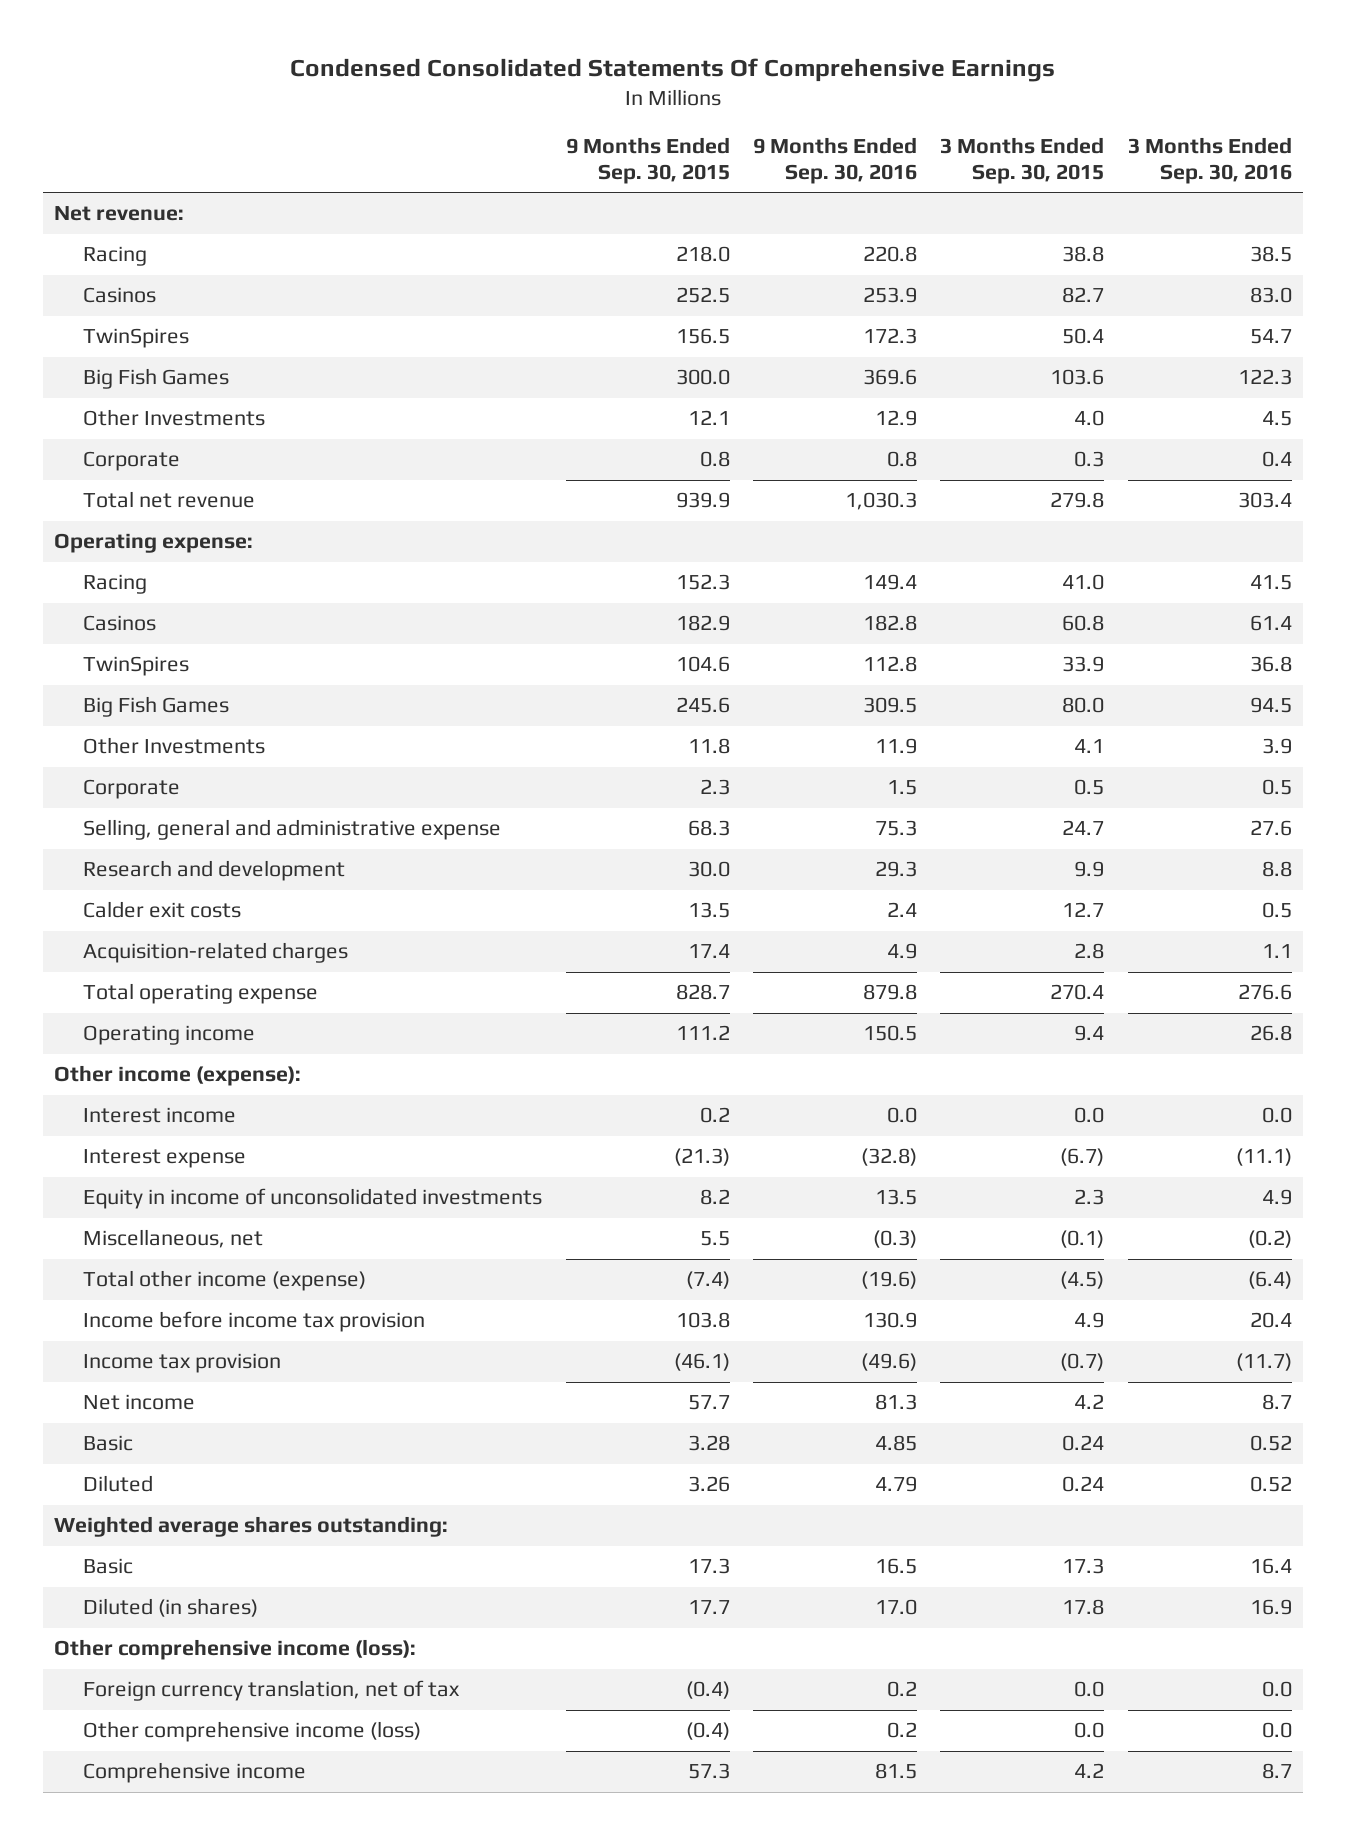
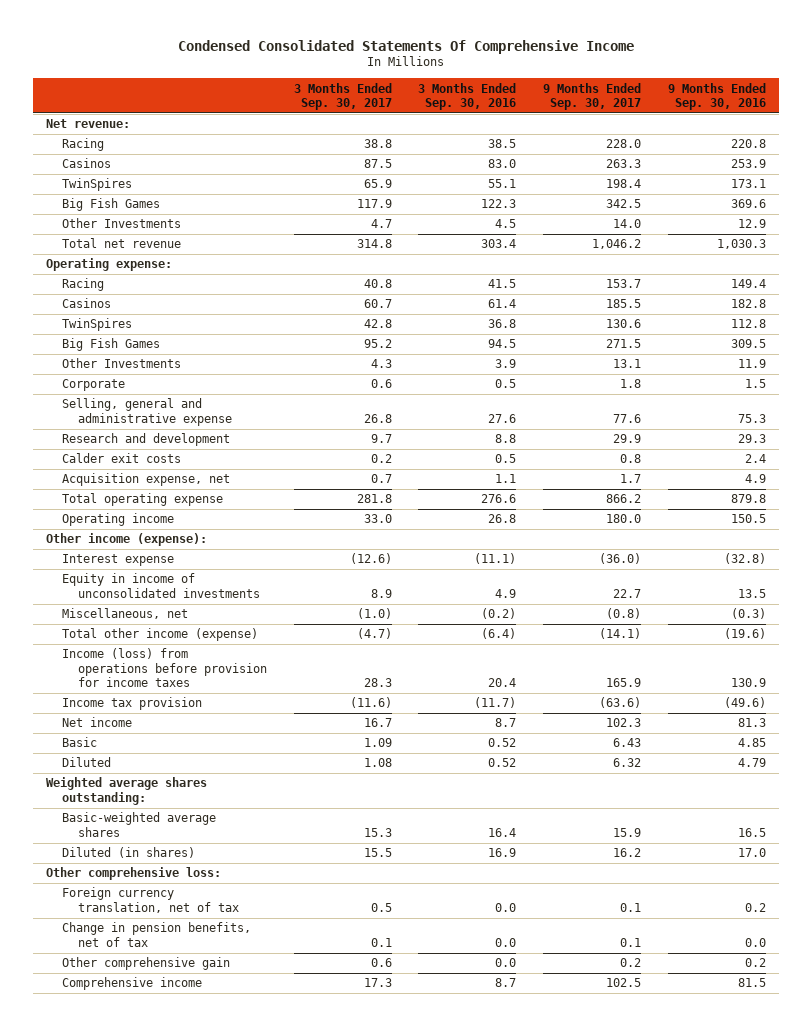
[290,57,1056,82] Condensed Consolidated Statements Of Comprehensive Earnings -> [178,39,635,54] Condensed Consolidated Statements Of Comprehensive Income
[565,137,730,184] 9 Months Ended Sep. 30, 2015 -> none
[940,137,1105,184] 3 Months Ended Sep. 30, 2015 -> none
none -> [293,82,392,110] 3 Months Ended Sep. 30, 2017
none -> [543,82,642,110] 9 Months Ended Sep. 30, 2017
[863,328,918,345] 172.3 -> [730,179,766,189] 173.1
[1249,329,1292,345] 54.7 -> [488,179,517,189] 55.1
[83,451,181,472] Corporate -> none
[83,942,349,964] Acquisition-related charges -> [61,473,230,487] Acquisition expense, net
[83,1107,237,1124] Interest income -> none
[83,1311,426,1333] Income before income tax provision -> [61,648,267,687] Income (loss) from operations before provision for income taxes
[83,1558,134,1575] Basic -> [61,812,216,837] Basic-weighted average shares
[54,1639,417,1661] Other comprehensive income (loss): -> [46,867,222,881] Other comprehensive loss:
none -> [61,922,251,947] Change in pension benefits, net of tax
[83,1721,422,1743] Other comprehensive income (loss) -> [61,957,230,971] Other comprehensive gain

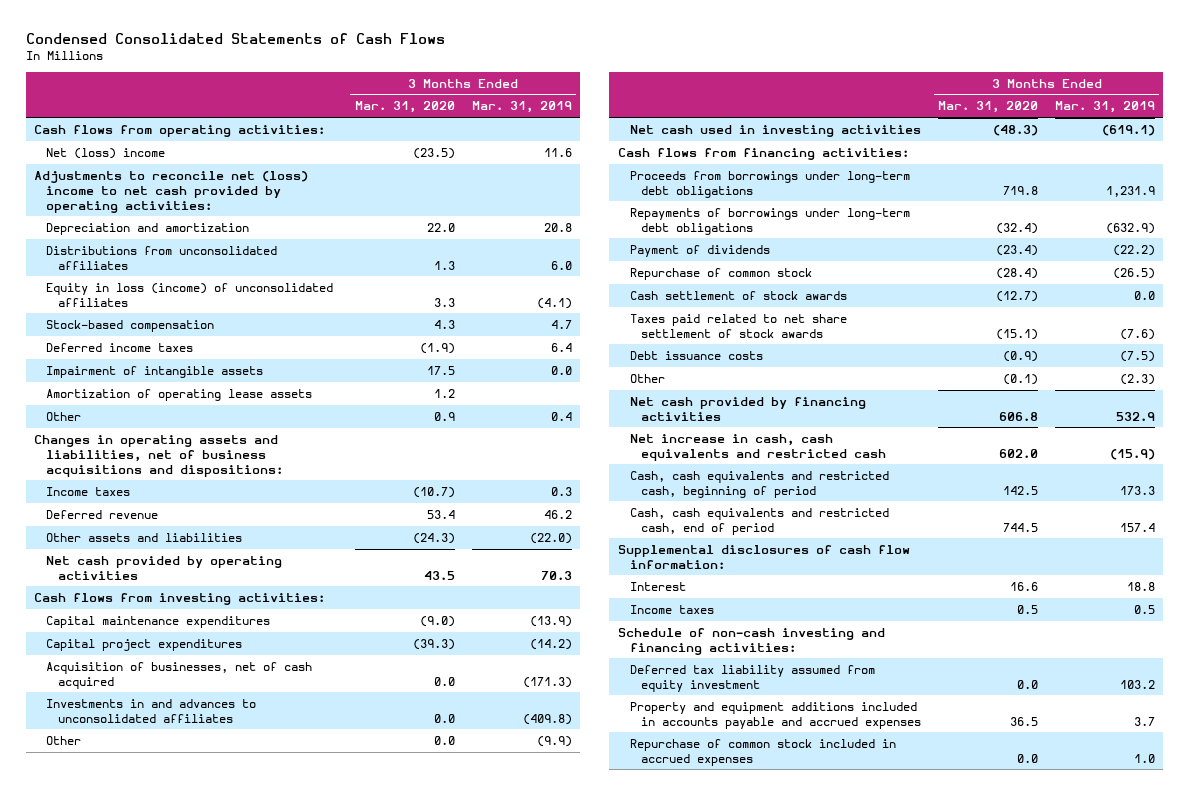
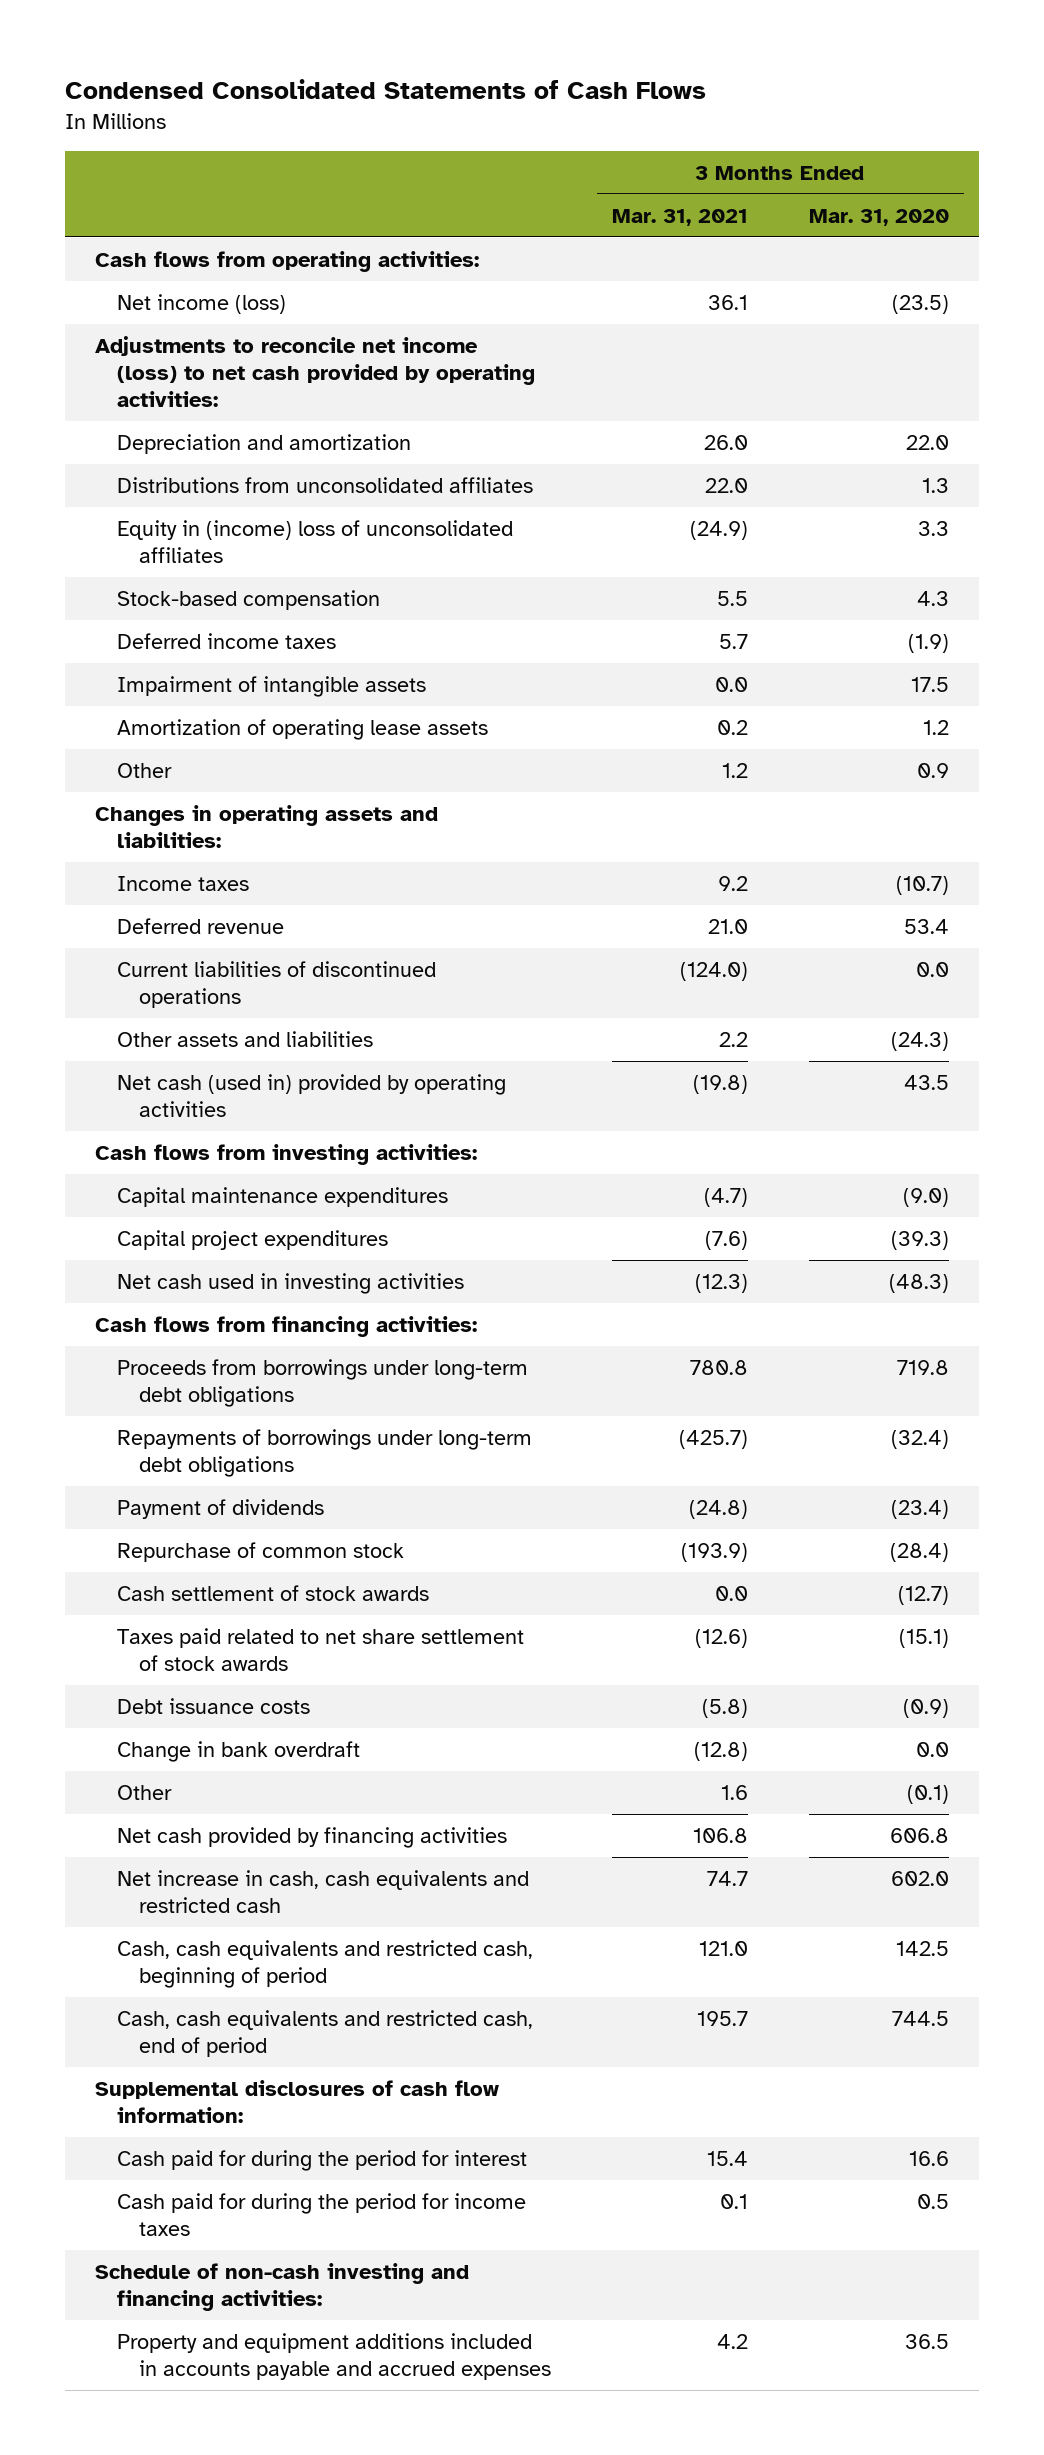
[471,101,572,114] Mar. 31, 2019 -> none
none -> [612,208,749,226] Mar. 31, 2021
[46,147,166,159] Net (loss) income -> [117,294,287,315] Net income (loss)
[34,170,309,213] Adjustments to reconcile net (loss) income to net cash provided by operating activities: -> [94,336,536,408] Adjustments to reconcile net income (loss) to net cash provided by operating activities:
[46,282,334,307] Equity in loss (income) of unconsolidated affiliates -> [117,520,514,564] Equity in (income) loss of unconsolidated affiliates
[34,434,284,477] Changes in operating assets and liabilities, net of business acquisitions and dispositions: -> [94,805,438,849] Changes in operating assets and liabilities:
none -> [117,961,437,1009] Current liabilities of discontinued operations
[46,555,283,580] Net cash provided by operating activities -> [117,1074,507,1118] Net cash (used in) provided by operating activities
[46,661,313,689] Acquisition of businesses, net of cash acquired -> none
[46,698,257,723] Investments in and advances to unconsolidated affiliates -> none
[46,735,82,745] Other -> none
none -> [117,1741,361,1763] Change in bank overdraft
[629,581,686,591] Interest -> [117,2150,528,2172] Cash paid for during the period for interest
[629,604,714,614] Income taxes -> [117,2193,527,2237] Cash paid for during the period for income taxes
[629,664,875,692] Deferred tax liability assumed from equity investment -> none
[629,738,896,766] Repurchase of common stock included in accrued expenses -> none

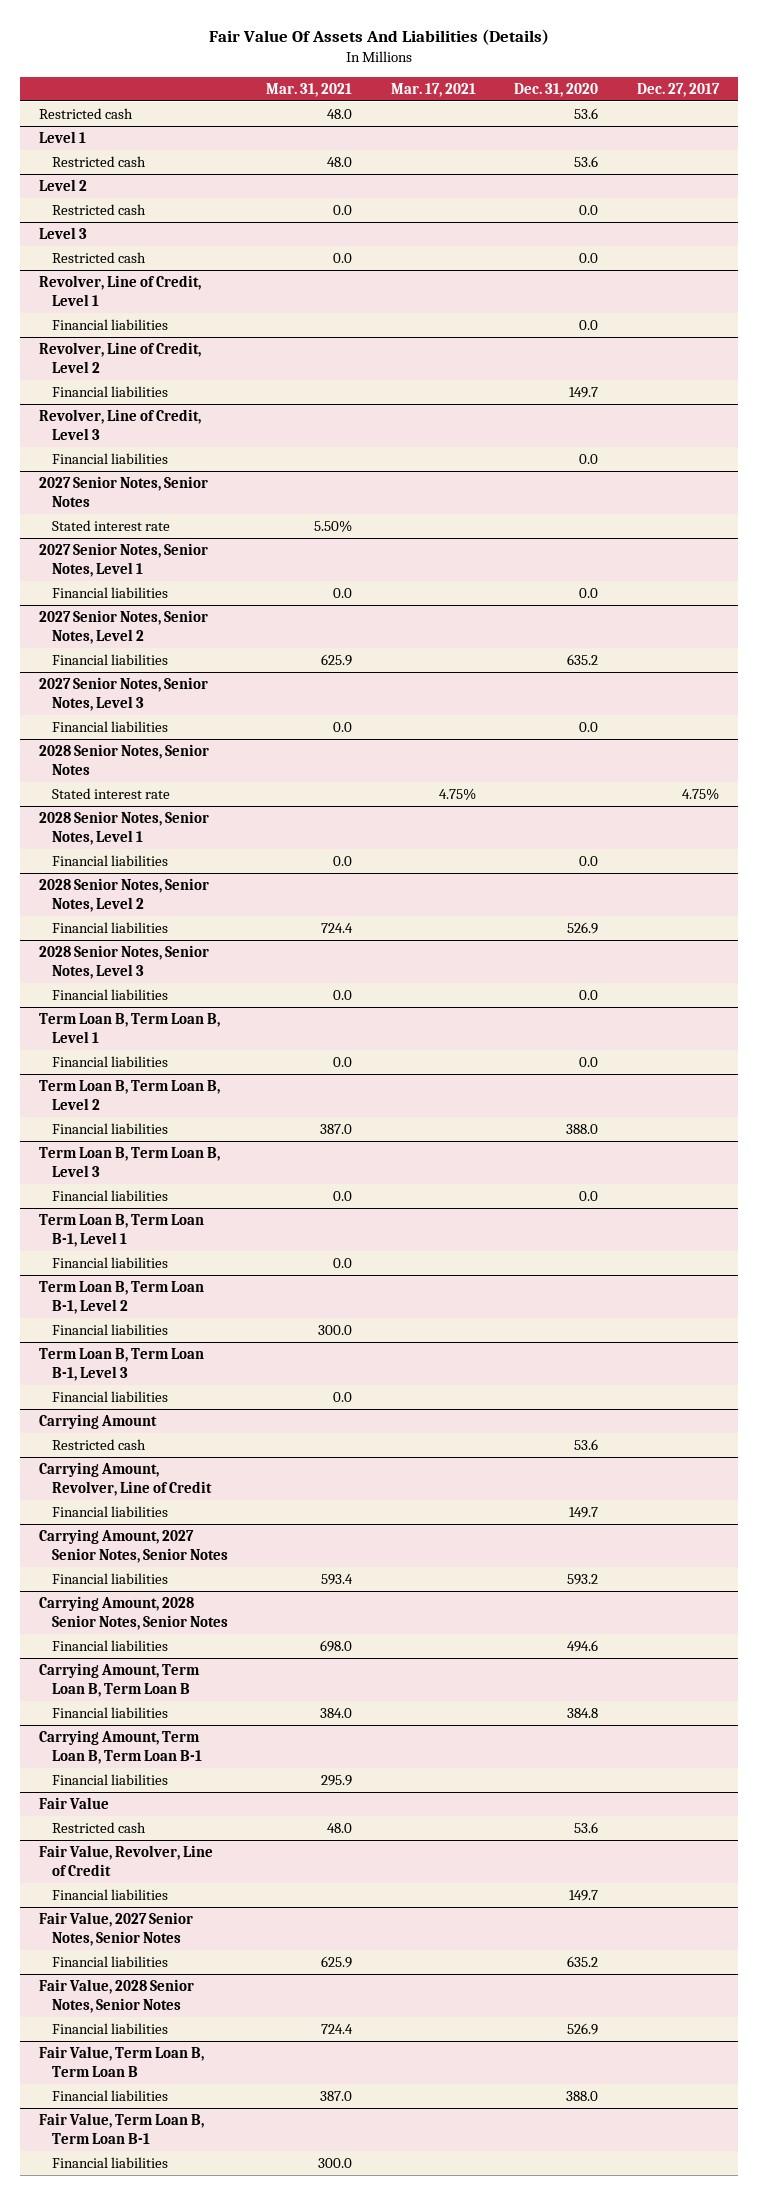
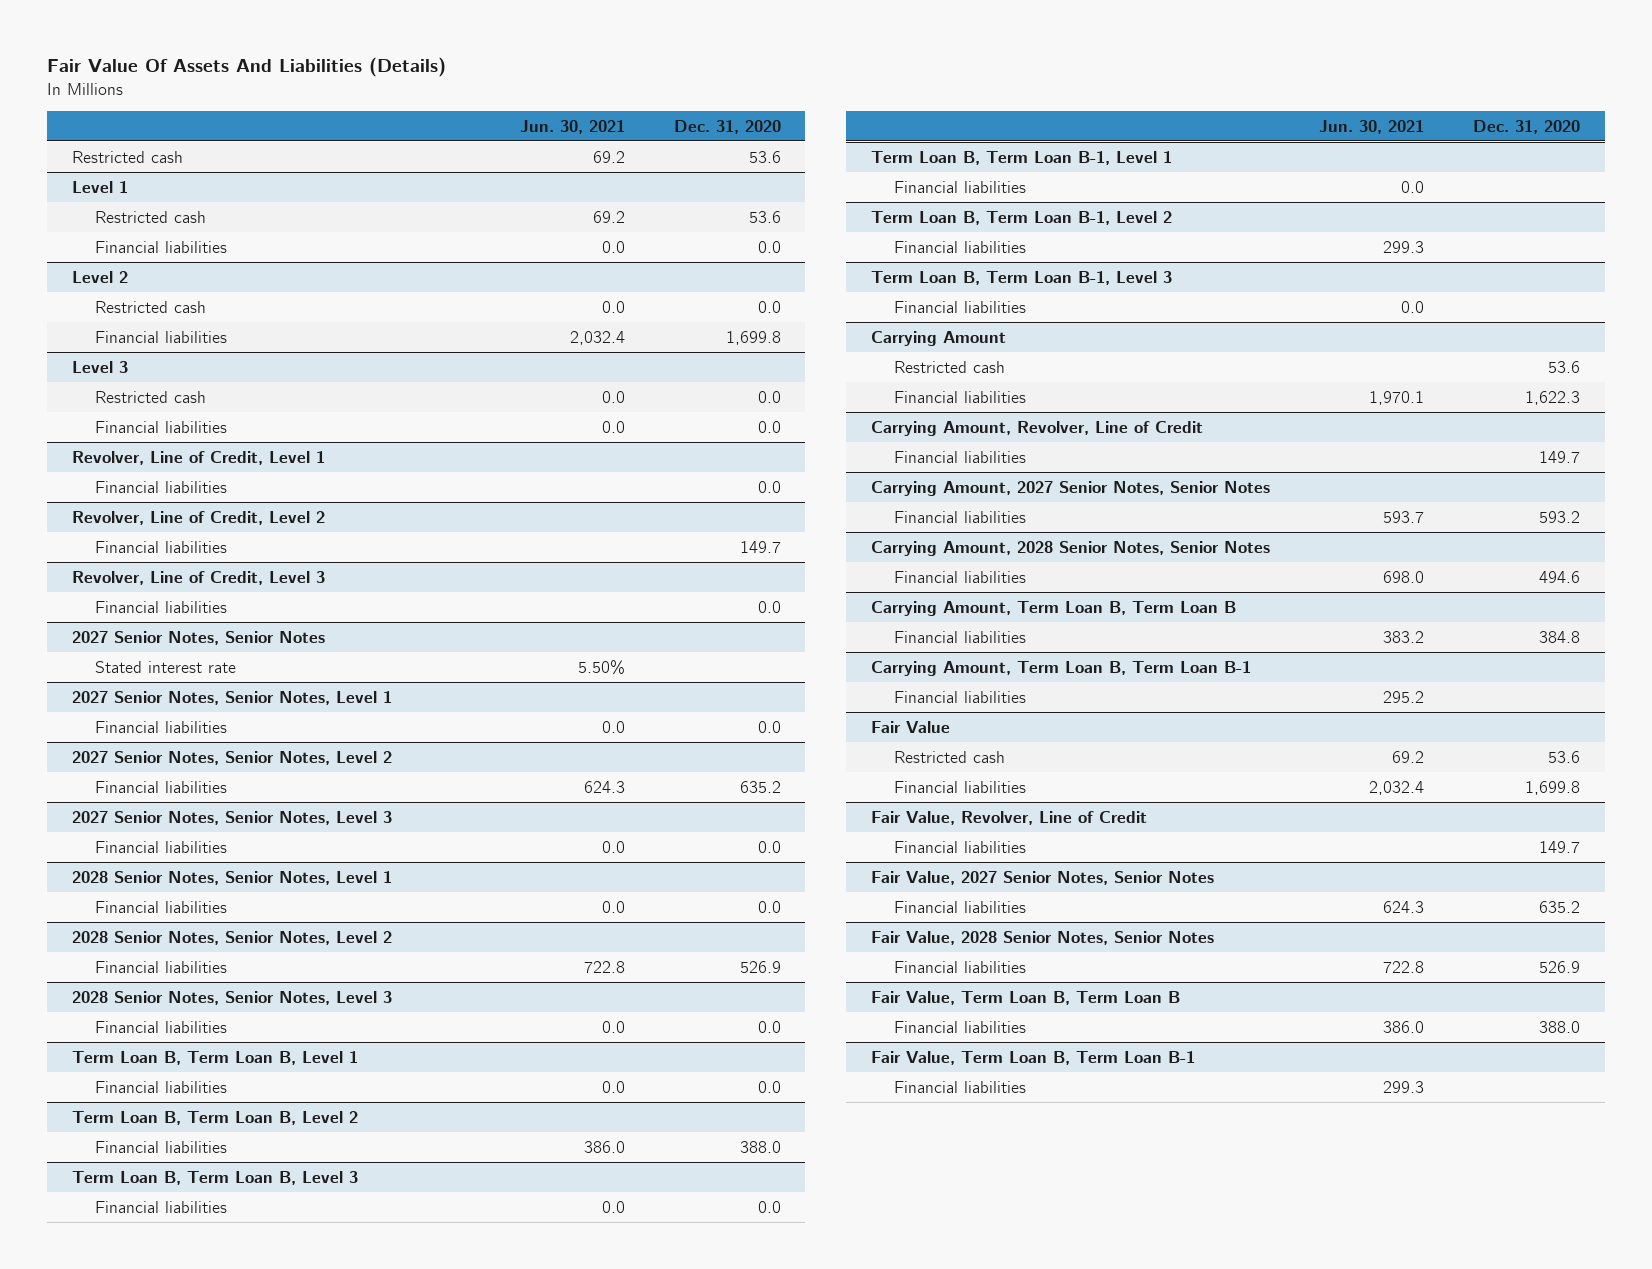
[266,82,353,97] Mar. 31, 2021 -> none
[390,82,476,97] Mar. 17, 2021 -> none
[636,82,720,97] Dec. 27, 2017 -> none
none -> [519,119,625,134] Jun. 30, 2021
none -> [94,240,227,253] Financial liabilities
none -> [94,330,227,343] Financial liabilities
none -> [94,420,227,433] Financial liabilities
[38,744,209,775] 2028 Senior Notes, Senior Notes -> none
[51,788,170,800] Stated interest rate -> none
none -> [893,390,1026,403] Financial liabilities
none -> [893,780,1026,793] Financial liabilities

